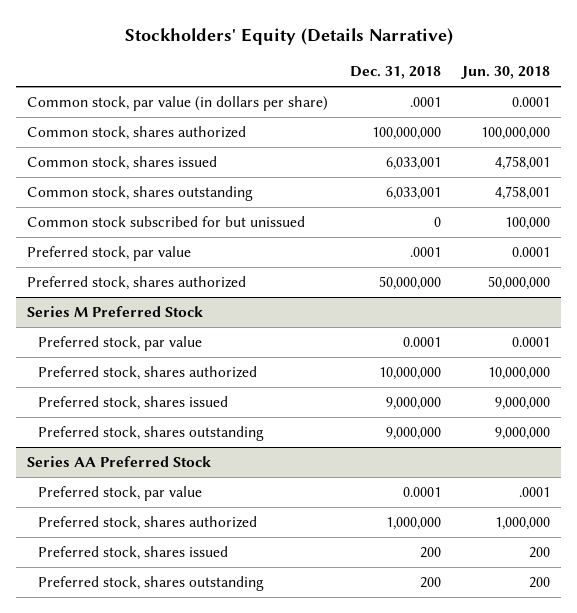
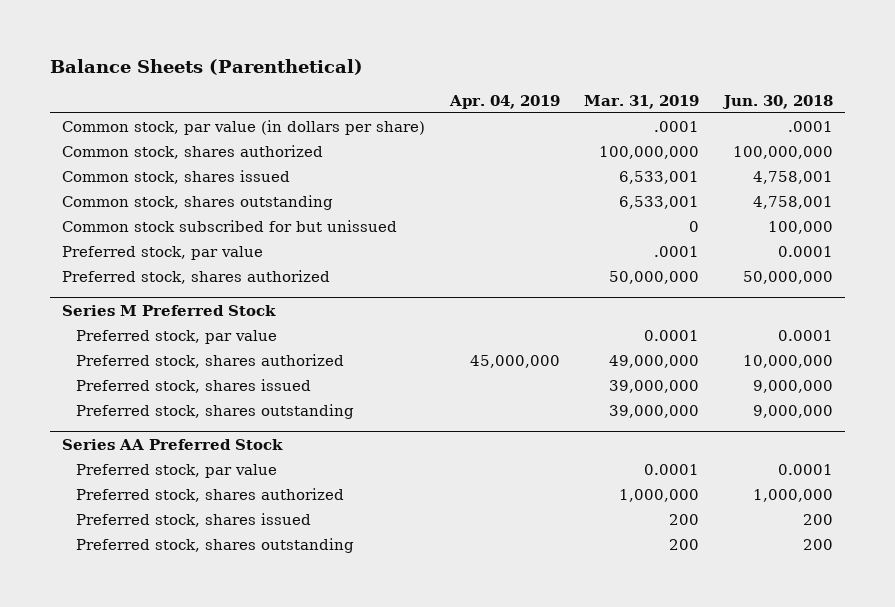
[124,27,453,45] Stockholders' Equity (Details Narrative) -> [49,58,363,75] Balance Sheets (Parenthetical)
[349,66,441,80] Dec. 31, 2018 -> none
none -> [448,94,560,109] Apr. 04, 2019
none -> [584,94,700,109] Mar. 31, 2019
[511,96,550,107] 0.0001 -> [788,120,834,132] .0001
[518,486,550,497] .0001 -> [778,463,834,475] 0.0001

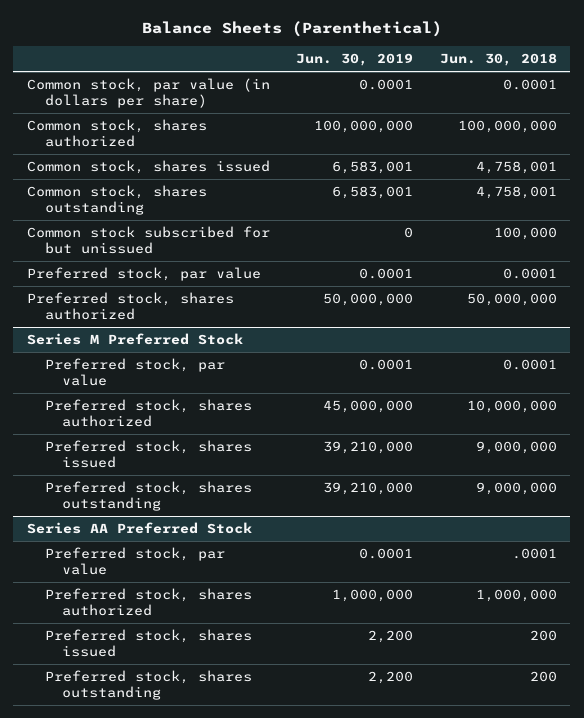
[448,94,560,109] Apr. 04, 2019 -> none
[584,94,700,109] Mar. 31, 2019 -> none
none -> [296,53,414,67] Jun. 30, 2019
[788,120,834,132] .0001 -> [502,79,557,91] 0.0001
[778,463,834,475] 0.0001 -> [511,548,557,560] .0001

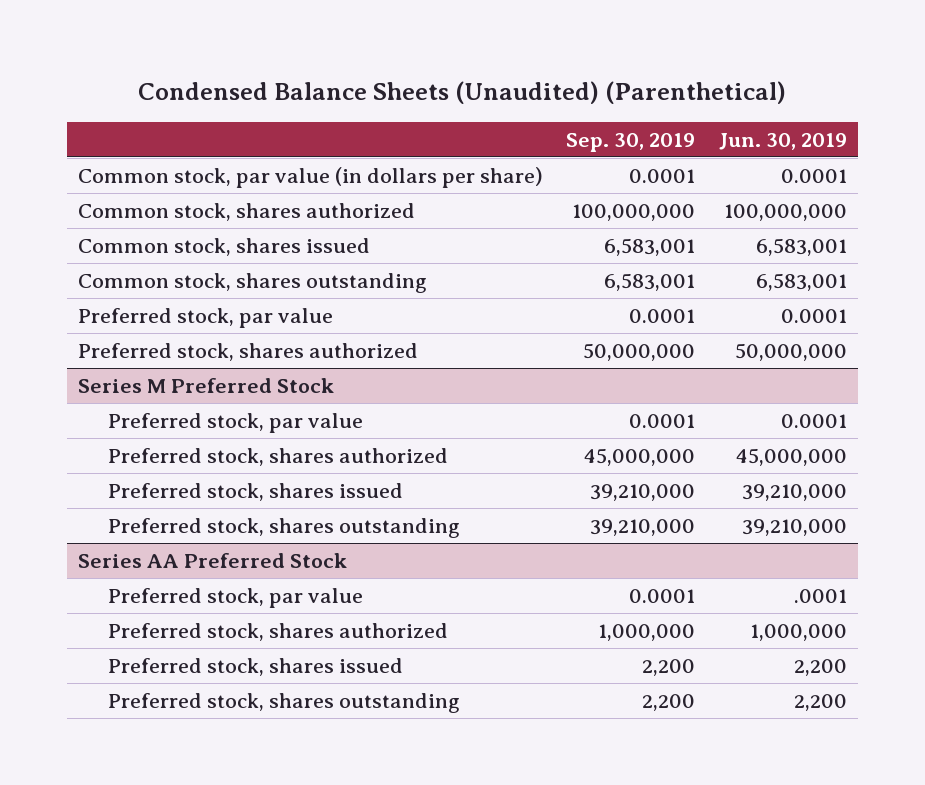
[141,21,442,38] Balance Sheets (Parenthetical) -> [138,81,787,105] Condensed Balance Sheets (Unaudited) (Parenthetical)
[439,53,557,67] Jun. 30, 2018 -> none
none -> [566,132,696,152] Sep. 30, 2019
[26,226,270,255] Common stock subscribed for but unissued -> none
[359,548,414,560] 0.0001 -> [793,588,847,603] .0001

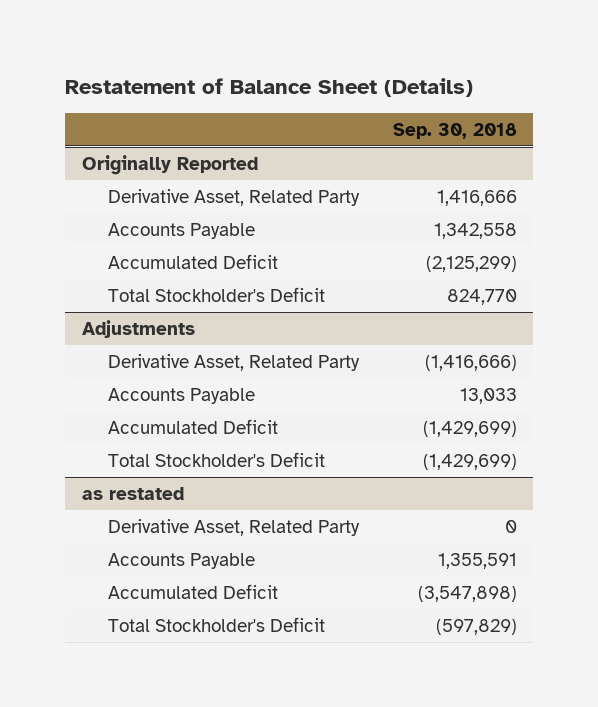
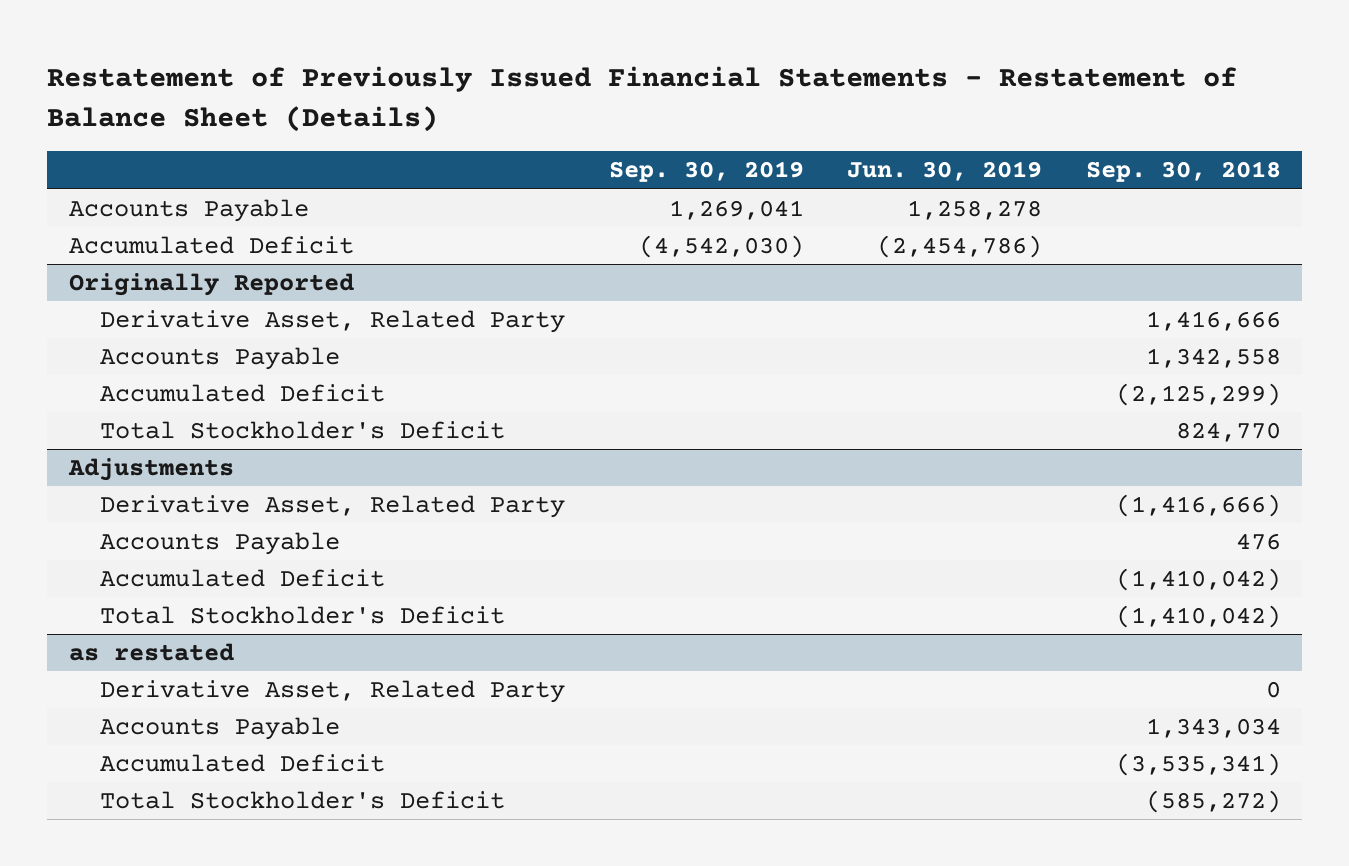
[65,78,474,98] Restatement of Balance Sheet (Details) -> [46,66,1237,132] Restatement of Previously Issued Financial Statements - Restatement of Balance Sheet (Details)
none -> [608,161,804,183] Sep. 30, 2019
none -> [847,161,1043,182] Jun. 30, 2019
none -> [68,199,309,223] Accounts Payable
none -> [68,236,354,255] Accumulated Deficit
[459,387,517,404] 13,033 -> [1235,533,1281,551] 476
[422,420,517,437] (1,429,699) -> [1115,568,1281,592] (1,410,042)
[422,453,517,470] (1,429,699) -> [1115,605,1281,629] (1,410,042)
[437,552,517,569] 1,355,591 -> [1145,718,1281,739] 1,343,034
[417,585,517,602] (3,547,898) -> [1115,753,1281,777] (3,535,341)
[435,618,517,635] (597,829) -> [1145,790,1281,814] (585,272)

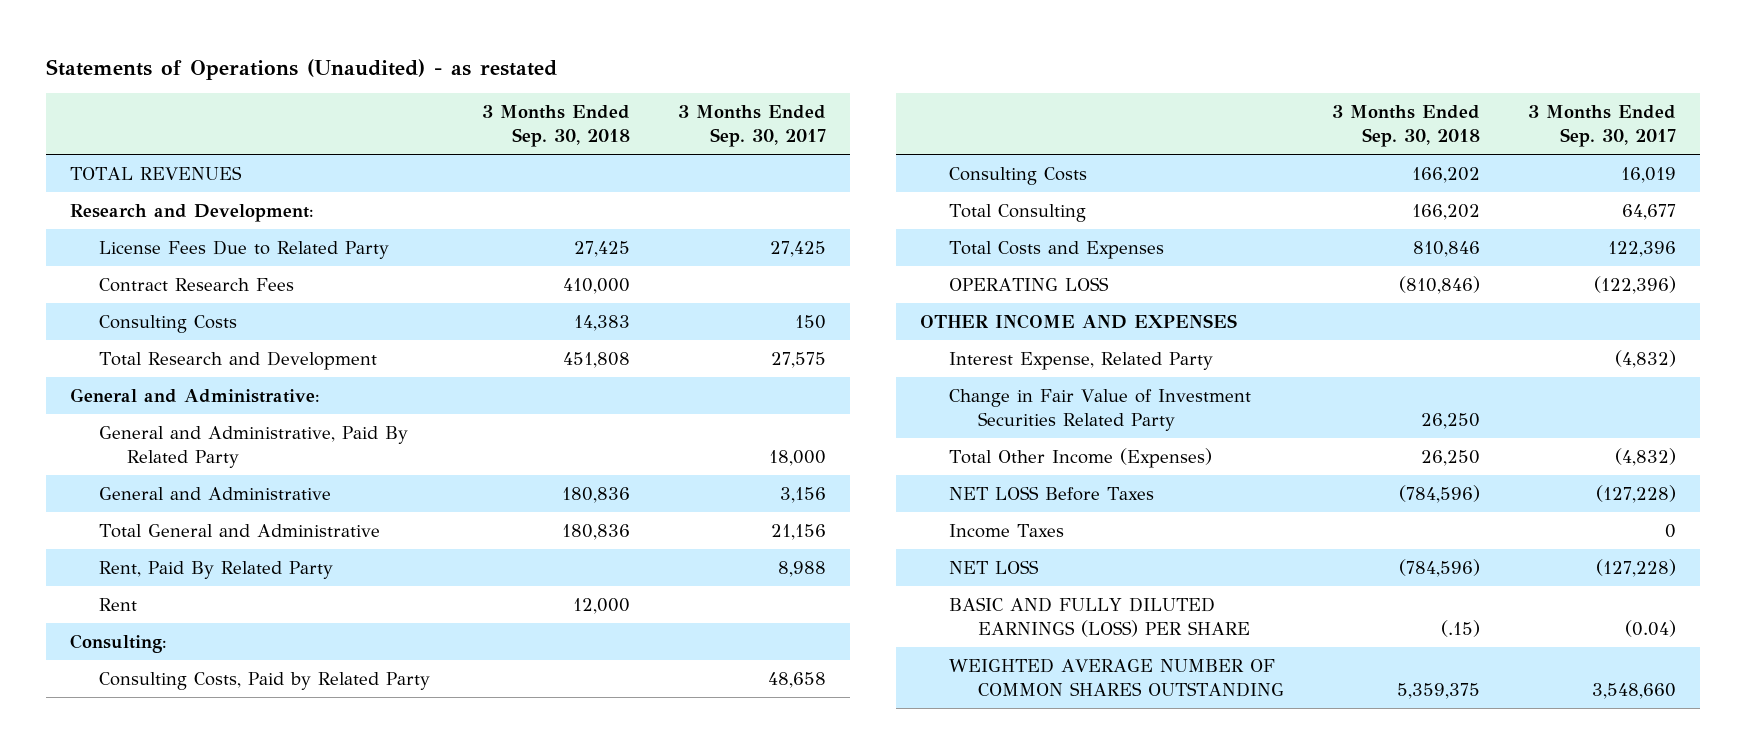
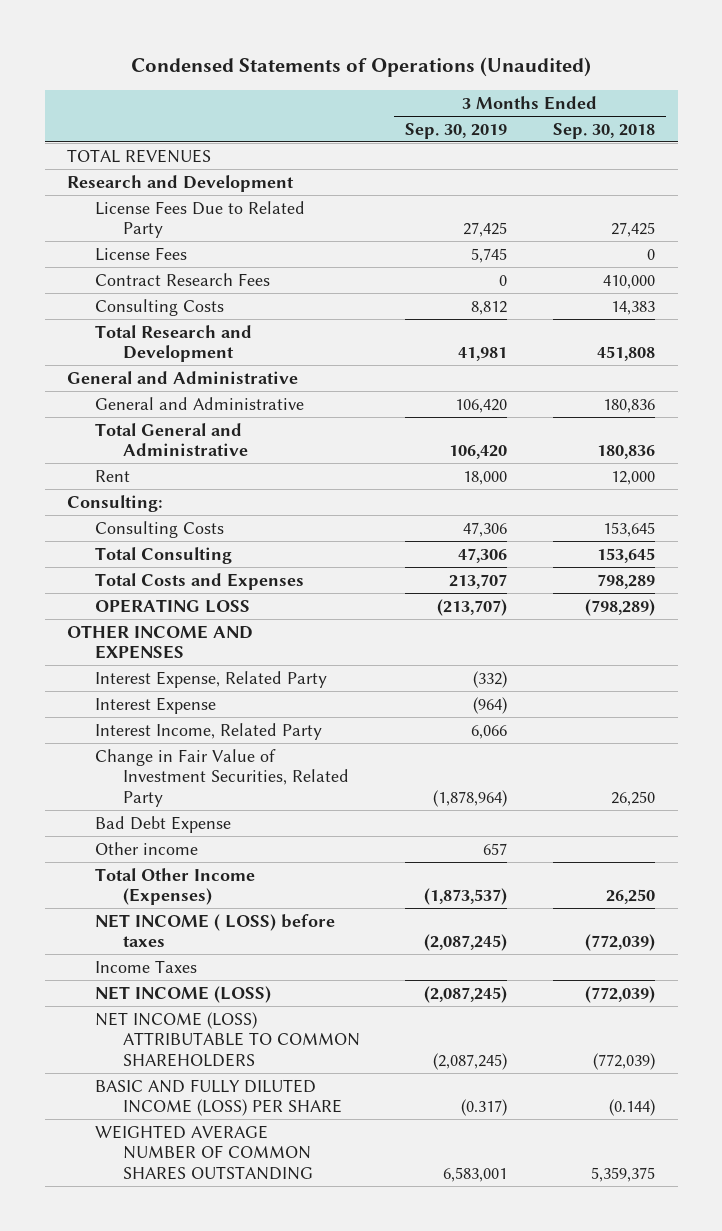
[45,58,557,80] Statements of Operations (Unaudited) - as restated -> [131,57,592,78] Condensed Statements of Operations (Unaudited)
[677,105,826,148] 3 Months Ended Sep. 30, 2017 -> none
none -> [405,122,508,139] Sep. 30, 2019
[69,203,314,222] Research and Development: -> [67,174,295,192] Research and Development
none -> [95,246,188,261] License Fees
[98,425,408,468] General and Administrative, Paid By Related Party -> none
[69,387,320,403] General and Administrative: -> [67,370,299,384] General and Administrative
[98,560,333,579] Rent, Paid By Related Party -> none
[98,671,430,690] Consulting Costs, Paid by Related Party -> none
[1411,166,1480,183] 166,202 -> [602,521,655,537] 153,645
[1411,203,1480,220] 166,202 -> [596,547,655,563] 153,645
[1412,240,1480,257] 810,846 -> [596,573,655,589] 798,289
[1398,275,1480,294] (810,846) -> [584,598,655,616] (798,289)
none -> [95,696,217,714] Interest Expense
none -> [95,722,323,740] Interest Income, Related Party
[949,388,1252,431] Change in Fair Value of Investment Securities Related Party -> [95,748,349,808] Change in Fair Value of Investment Securities, Related Party
none -> [95,815,232,833] Bad Debt Expense
none -> [95,841,199,855] Other income
[949,485,1155,501] NET LOSS Before Taxes -> [95,913,336,948] NET INCOME ( LOSS) before taxes
[1398,484,1480,503] (784,596) -> [584,934,655,952] (772,039)
[949,559,1040,574] NET LOSS -> [95,985,272,1003] NET INCOME (LOSS)
[1398,558,1480,577] (784,596) -> [584,985,655,1003] (772,039)
none -> [95,1011,360,1068] NET INCOME (LOSS) ATTRIBUTABLE TO COMMON SHAREHOLDERS
[949,596,1250,637] BASIC AND FULLY DILUTED EARNINGS (LOSS) PER SHARE -> [95,1078,342,1117] BASIC AND FULLY DILUTED INCOME (LOSS) PER SHARE
[1440,619,1480,637] (.15) -> [608,1099,655,1117] (0.144)

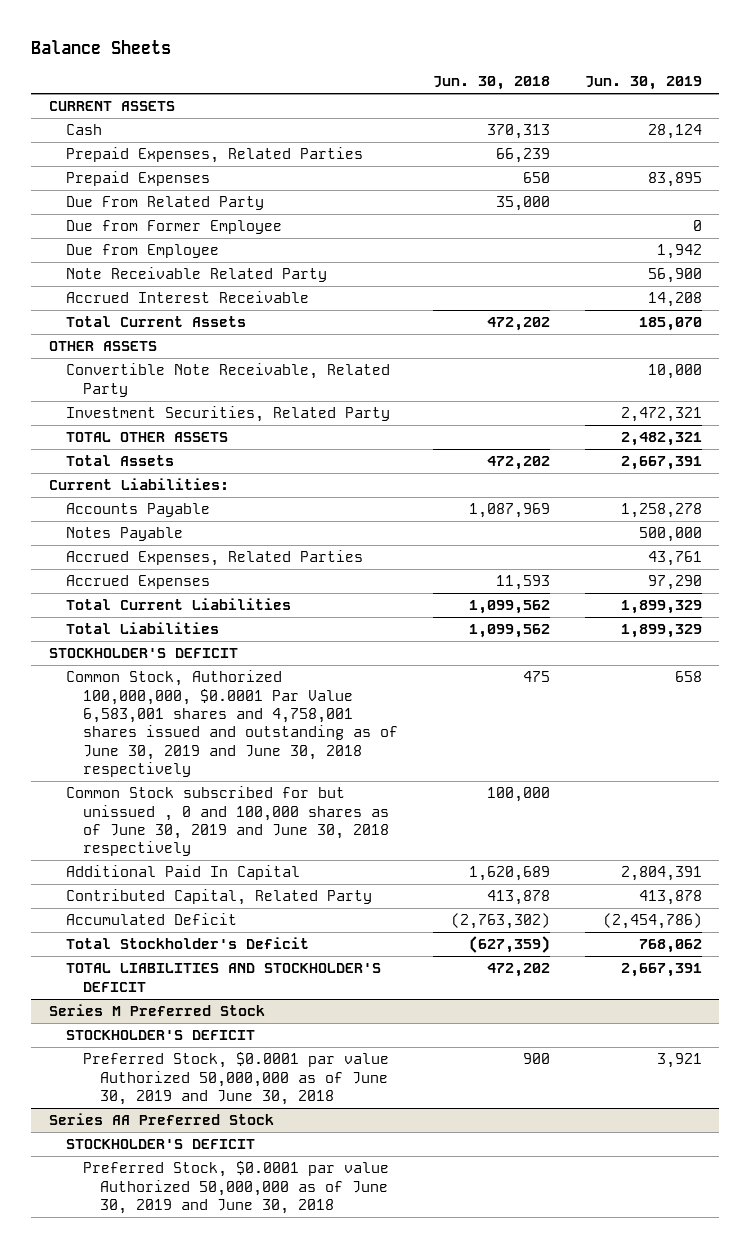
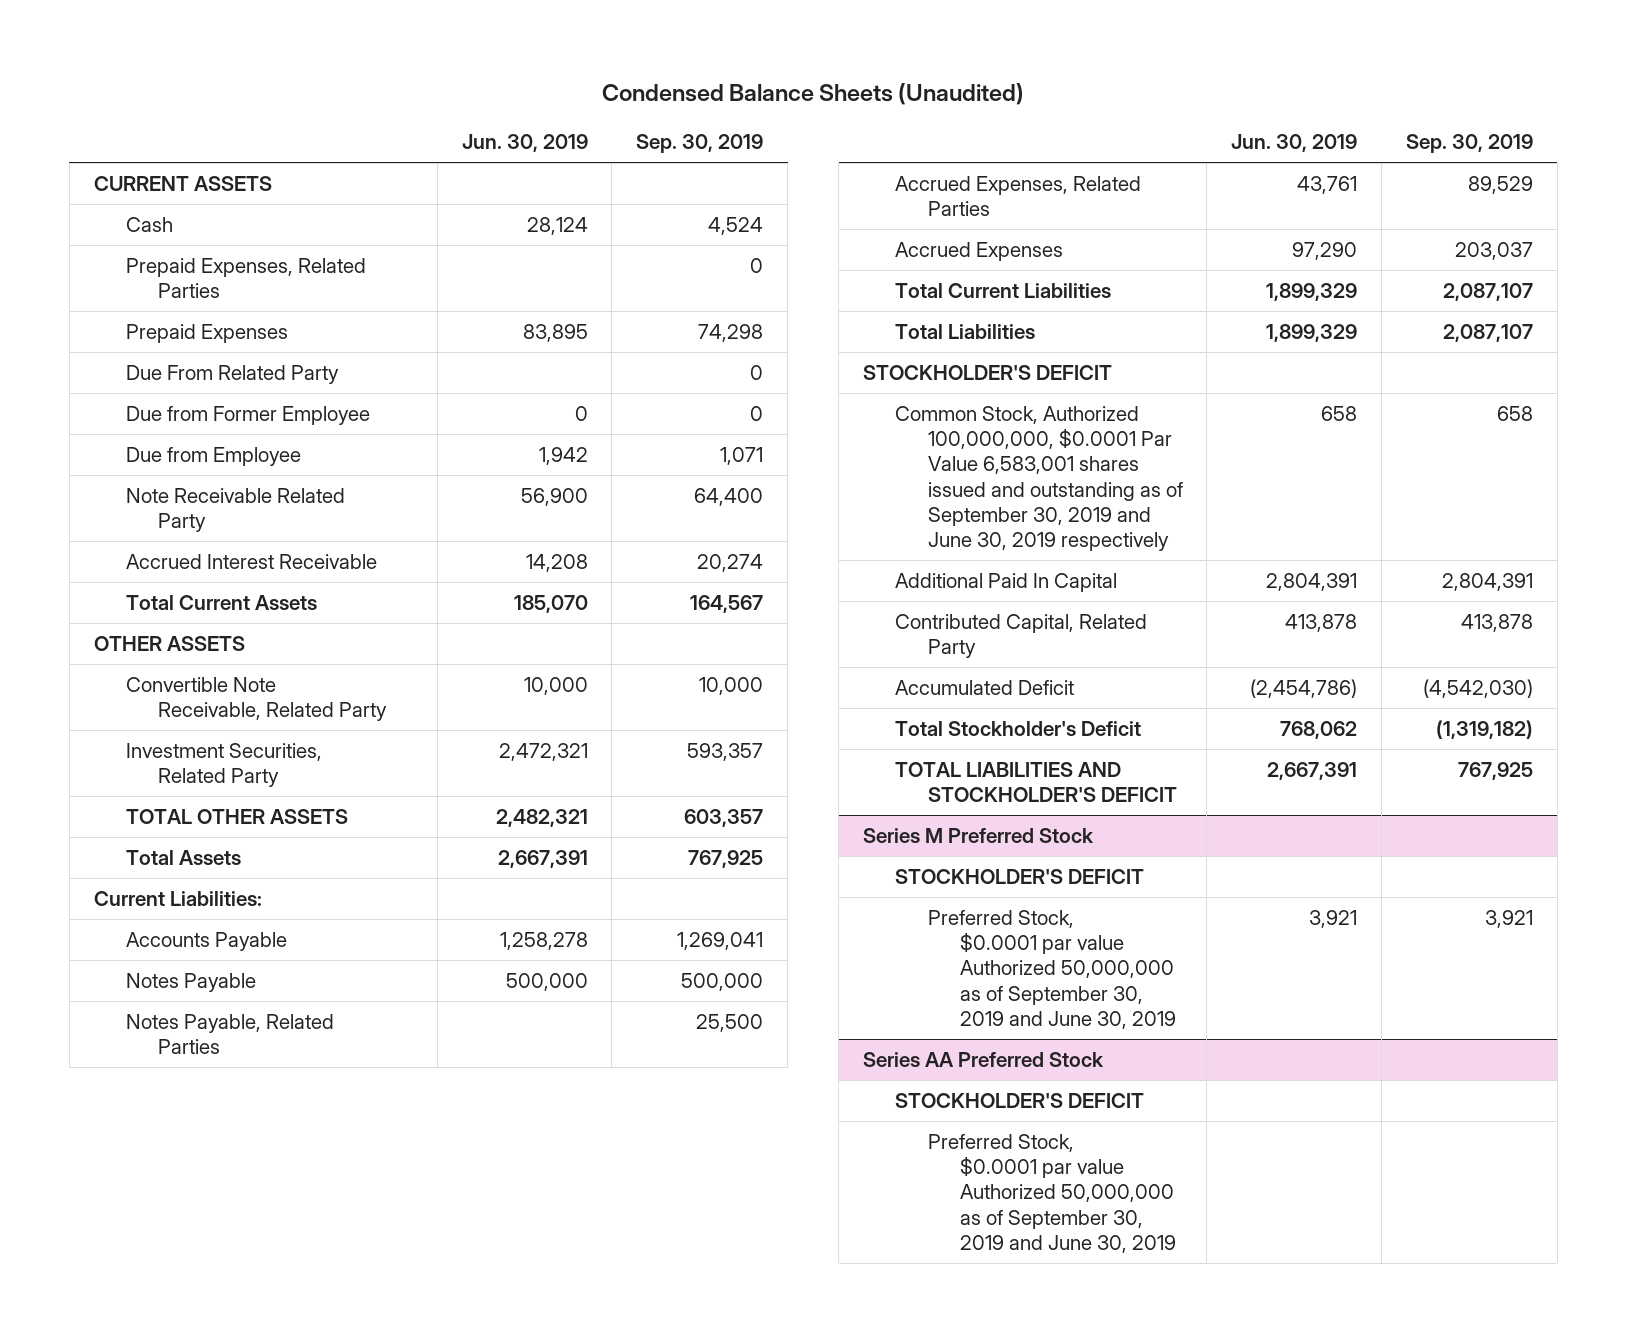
[31,40,172,55] Balance Sheets -> [602,83,1025,106] Condensed Balance Sheets (Unaudited)
[432,76,550,91] Jun. 30, 2018 -> none
none -> [636,134,764,154] Sep. 30, 2019
none -> [125,1013,334,1055] Notes Payable, Related Parties
[65,786,389,857] Common Stock subscribed for but unissued , 0 and 100,000 shares as of June 30, 2019 and June 30, 2018 respectively -> none
[65,670,398,778] Common Stock, Authorized 100,000,000, $0.0001 Par Value 6,583,001 shares and 4,758,001 shares issued and outstanding as of June 30, 2019 and June 30, 2018 respectively -> [895,405,1183,552] Common Stock, Authorized 100,000,000, $0.0001 Par Value 6,583,001 shares issued and outstanding as of September 30, 2019 and June 30, 2019 respectively
[82,1052,389,1106] Preferred Stock, $0.0001 par value Authorized 50,000,000 as of June 30, 2019 and June 30, 2018 -> [927,909,1176,1030] Preferred Stock, $0.0001 par value Authorized 50,000,000 as of September 30, 2019 and June 30, 2019
[82,1161,389,1215] Preferred Stock, $0.0001 par value Authorized 50,000,000 as of June 30, 2019 and June 30, 2018 -> [927,1133,1176,1254] Preferred Stock, $0.0001 par value Authorized 50,000,000 as of September 30, 2019 and June 30, 2019

